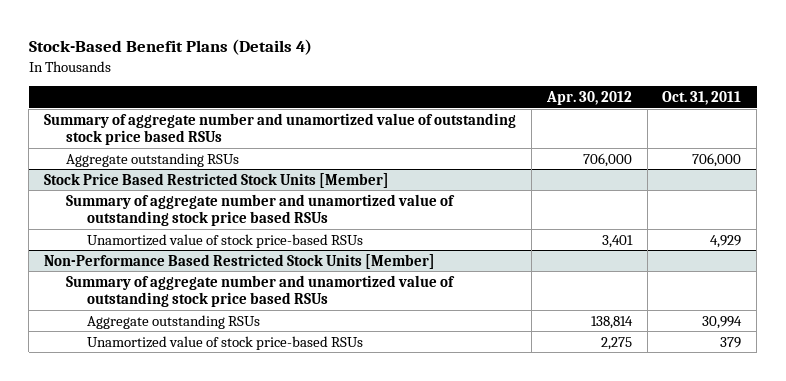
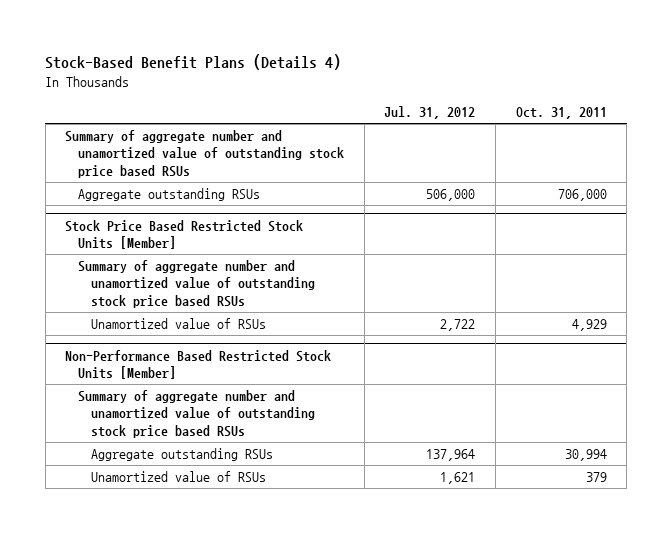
[545,91,632,106] Apr. 30, 2012 -> none
none -> [384,106,476,120] Jul. 31, 2012
[86,233,363,248] Unamortized value of stock price-based RSUs -> [90,317,266,329] Unamortized value of RSUs
[86,335,363,350] Unamortized value of stock price-based RSUs -> [90,470,266,482] Unamortized value of RSUs

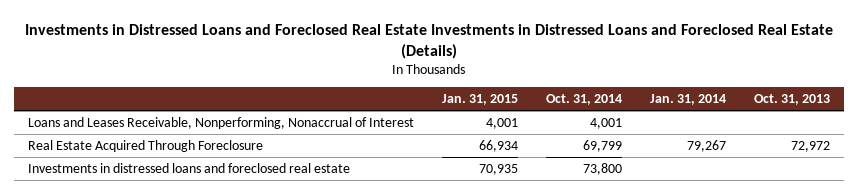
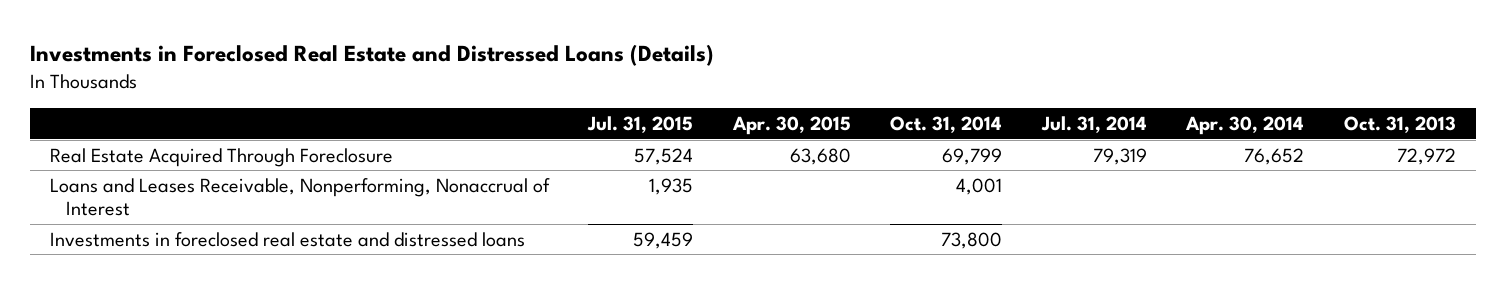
[24,23,833,59] Investments in Distressed Loans and Foreclosed Real Estate Investments in Distressed Loans and Foreclosed Real Estate (Details) -> [30,44,715,67] Investments in Foreclosed Real Estate and Distressed Loans (Details)
[441,94,518,106] Jan. 31, 2015 -> none
[649,94,726,106] Jan. 31, 2014 -> none
none -> [587,116,694,134] Jul. 31, 2015
none -> [731,116,851,136] Apr. 30, 2015
none -> [1040,116,1147,134] Jul. 31, 2014
none -> [1185,116,1305,136] Apr. 30, 2014
[27,116,414,129] Loans and Leases Receivable, Nonperforming, Nonaccrual of Interest -> [49,177,550,217] Loans and Leases Receivable, Nonperforming, Nonaccrual of Interest
[27,162,350,173] Investments in distressed loans and foreclosed real estate -> [49,231,525,247] Investments in foreclosed real estate and distressed loans

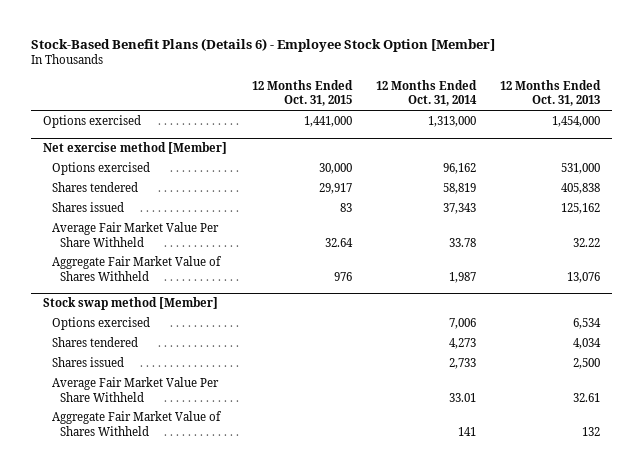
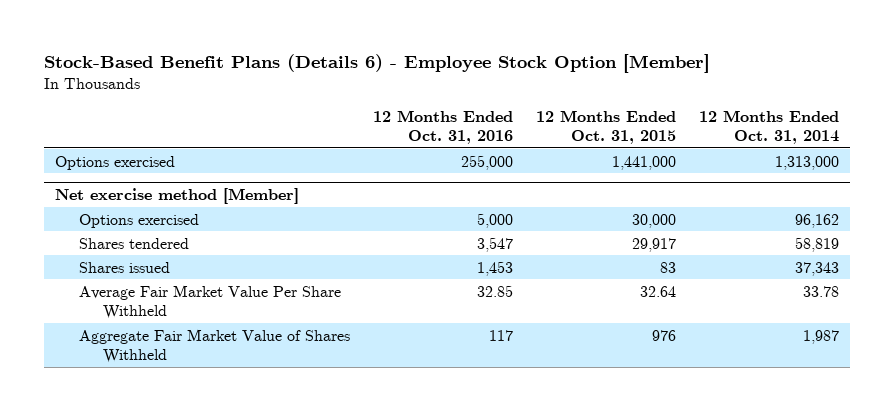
[499,79,601,107] 12 Months Ended Oct. 31, 2013 -> none
none -> [373,109,514,145] 12 Months Ended Oct. 31, 2016
[43,297,219,311] Stock swap method [Member] -> none
[51,316,150,330] Options exercised -> none
[51,336,138,347] Shares tendered -> none
[51,356,124,367] Shares issued -> none
[51,376,219,402] Average Fair Market Value Per Share Withheld -> none
[51,410,222,436] Aggregate Fair Market Value of Shares Withheld -> none

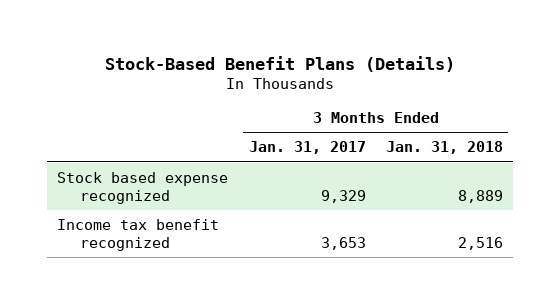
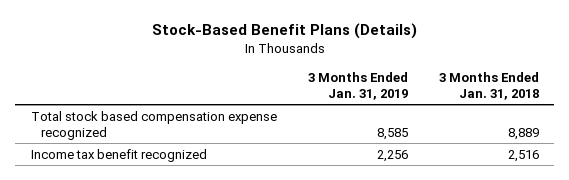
[248,141,366,155] Jan. 31, 2017 -> none
none -> [307,71,408,100] 3 Months Ended Jan. 31, 2019
[57,171,229,204] Stock based expense recognized -> [30,110,277,140] Total stock based compensation expense recognized

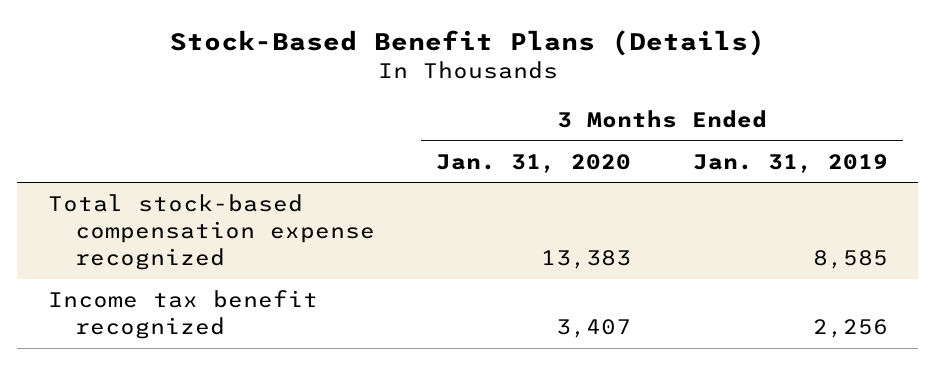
[438,71,539,100] 3 Months Ended Jan. 31, 2018 -> none
none -> [436,153,632,173] Jan. 31, 2020
[30,110,277,140] Total stock based compensation expense recognized -> [47,194,376,271] Total stock-based compensation expense recognized

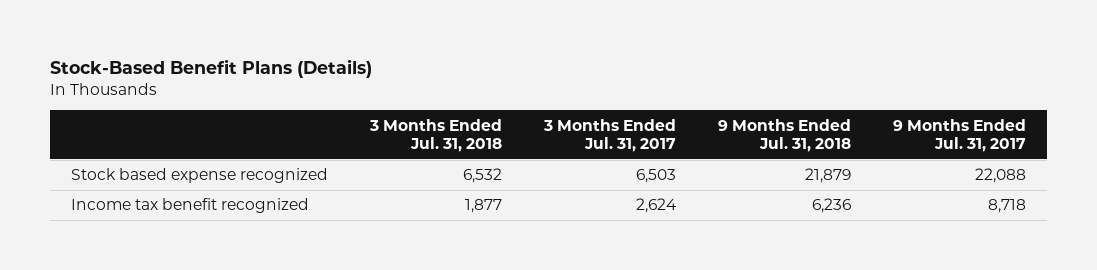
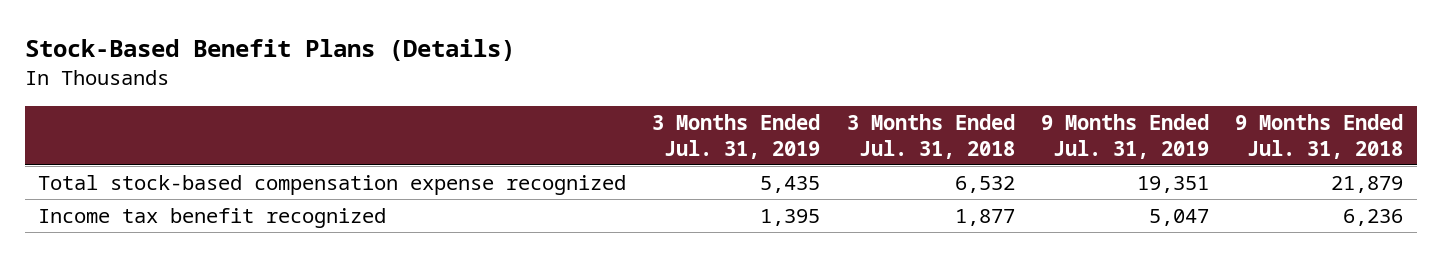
[542,118,676,153] 3 Months Ended Jul. 31, 2017 -> none
[892,118,1026,153] 9 Months Ended Jul. 31, 2017 -> none
none -> [652,113,821,159] 3 Months Ended Jul. 31, 2019
none -> [1041,113,1210,159] 9 Months Ended Jul. 31, 2019
[70,168,328,184] Stock based expense recognized -> [37,174,626,195] Total stock-based compensation expense recognized

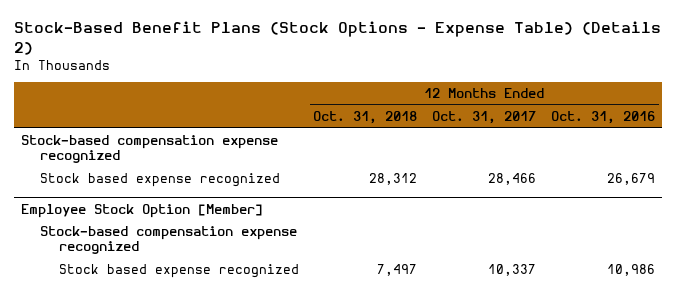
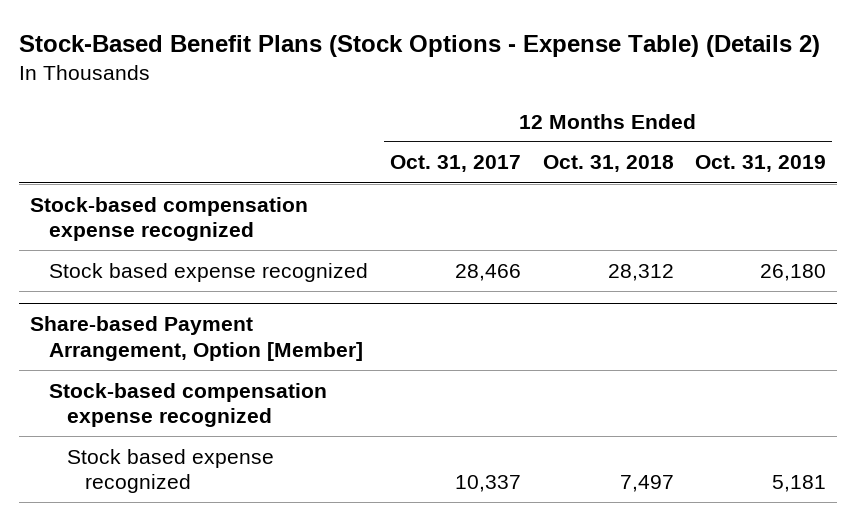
[551,111,656,125] Oct. 31, 2016 -> none
none -> [695,155,827,173] Oct. 31, 2019
[21,203,264,218] Employee Stock Option [Member] -> [30,316,363,361] Share-based Payment Arrangement, Option [Member]

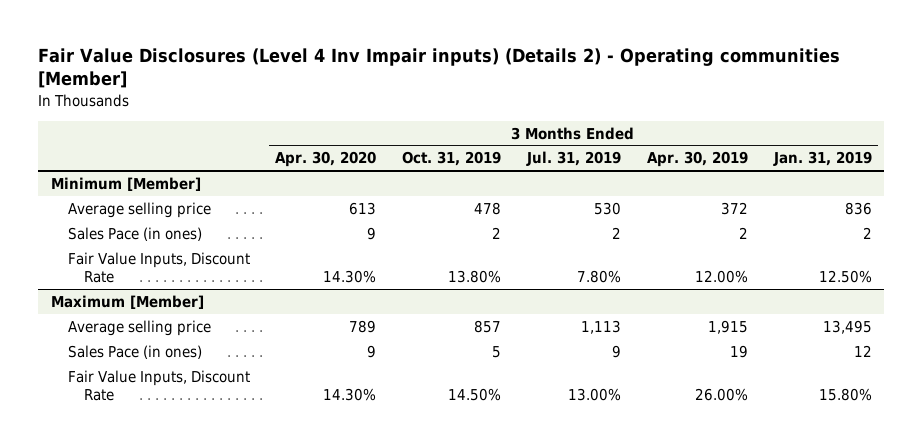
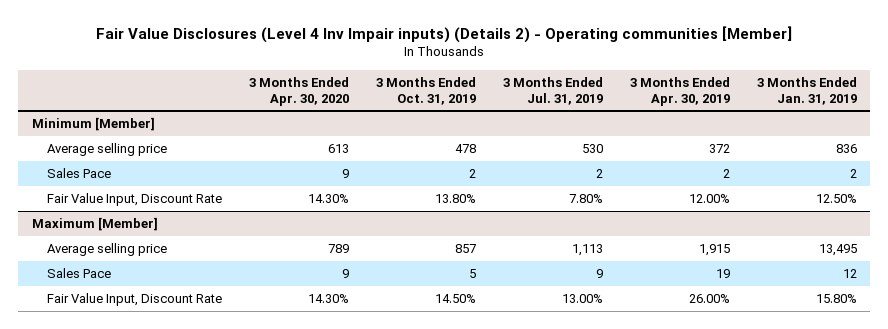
[67,226,202,241] Sales Pace (in ones) -> [47,168,112,179] Sales Pace
[67,251,250,283] Fair Value Inputs, Discount Rate -> [47,193,223,207] Fair Value Input, Discount Rate
[67,344,202,359] Sales Pace (in ones) -> [47,268,112,279] Sales Pace
[67,369,250,401] Fair Value Inputs, Discount Rate -> [47,293,223,307] Fair Value Input, Discount Rate

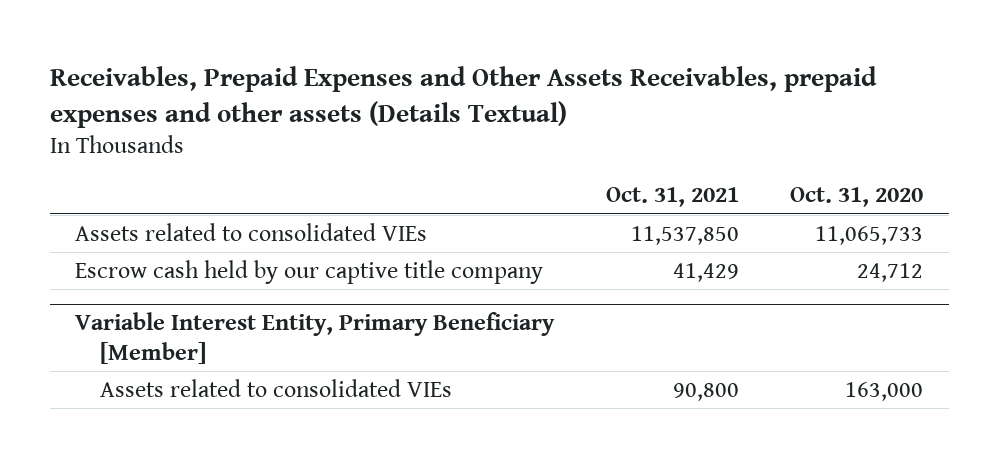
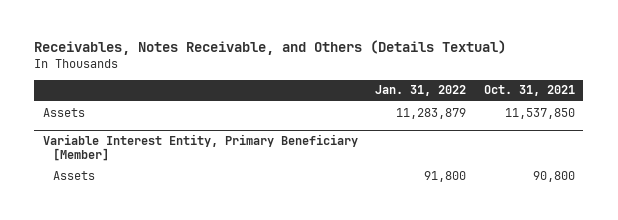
[49,65,877,129] Receivables, Prepaid Expenses and Other Assets Receivables, prepaid expenses and other assets (Details Textual) -> [34,40,507,56] Receivables, Notes Receivable, and Others (Details Textual)
[790,187,924,208] Oct. 31, 2020 -> none
none -> [375,85,467,97] Jan. 31, 2022
[75,259,544,284] Escrow cash held by our captive title company -> none
[75,222,428,241] Assets related to consolidated VIEs -> [42,107,85,117] Assets
[99,378,452,397] Assets related to consolidated VIEs -> [53,170,96,180] Assets

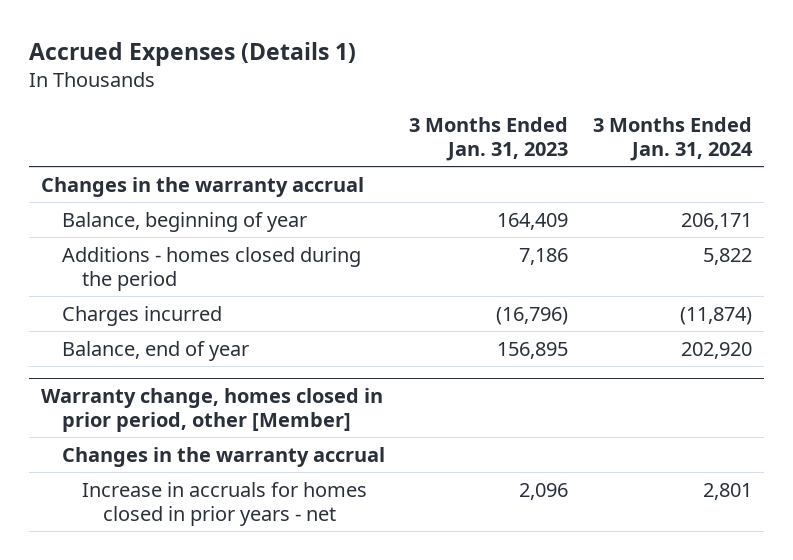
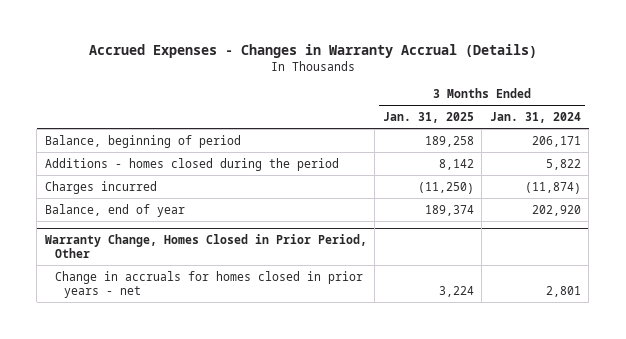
[28,41,356,66] Accrued Expenses (Details 1) -> [88,43,537,58] Accrued Expenses - Changes in Warranty Accrual (Details)
[409,116,569,162] 3 Months Ended Jan. 31, 2023 -> none
none -> [382,111,474,123] Jan. 31, 2025
[40,176,364,197] Changes in the warranty accrual -> none
[61,211,307,232] Balance, beginning of year -> [44,134,241,148] Balance, beginning of period
[61,446,385,467] Changes in the warranty accrual -> none
[40,387,383,432] Warranty change, homes closed in prior period, other [Member] -> [44,233,367,258] Warranty Change, Homes Closed in Prior Period, Other
[82,481,368,526] Increase in accruals for homes closed in prior years - net -> [54,270,363,298] Change in accruals for homes closed in prior years - net

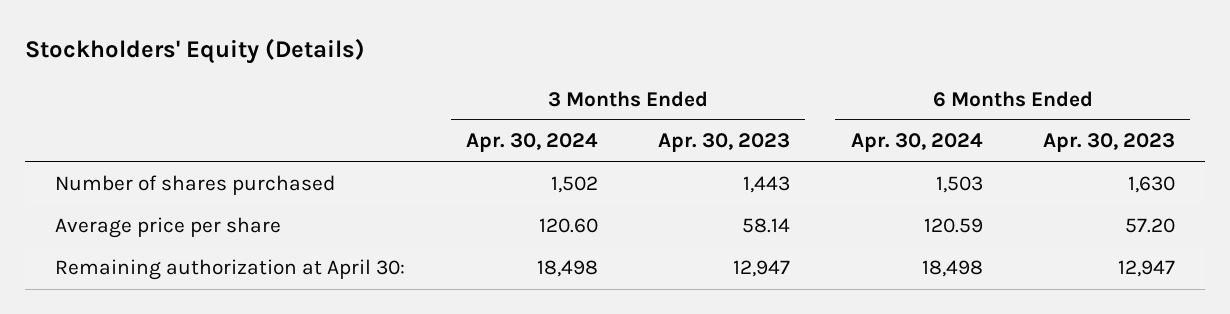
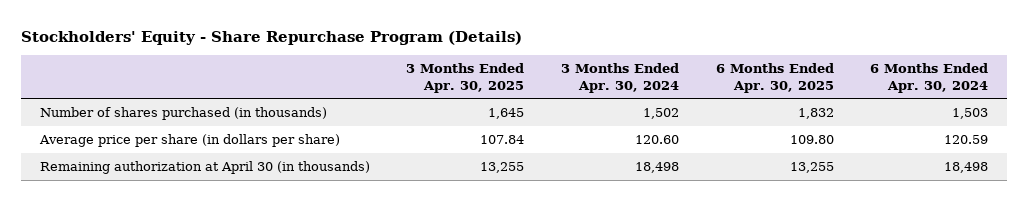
[24,38,365,65] Stockholders' Equity (Details) -> [21,30,523,45] Stockholders' Equity - Share Repurchase Program (Details)
[658,133,791,153] Apr. 30, 2023 -> none
[1043,133,1176,153] Apr. 30, 2023 -> none
none -> [406,63,525,93] 3 Months Ended Apr. 30, 2025
none -> [715,63,834,93] 6 Months Ended Apr. 30, 2025
[55,175,336,196] Number of shares purchased -> [39,107,327,121] Number of shares purchased (in thousands)
[55,217,282,239] Average price per share -> [38,134,340,148] Average price per share (in dollars per share)
[55,259,406,281] Remaining authorization at April 30: -> [39,161,370,175] Remaining authorization at April 30 (in thousands)

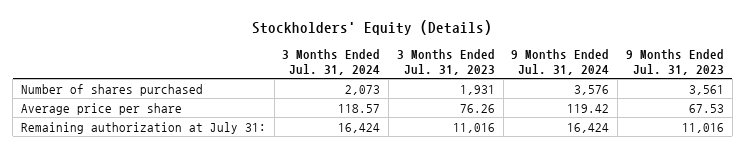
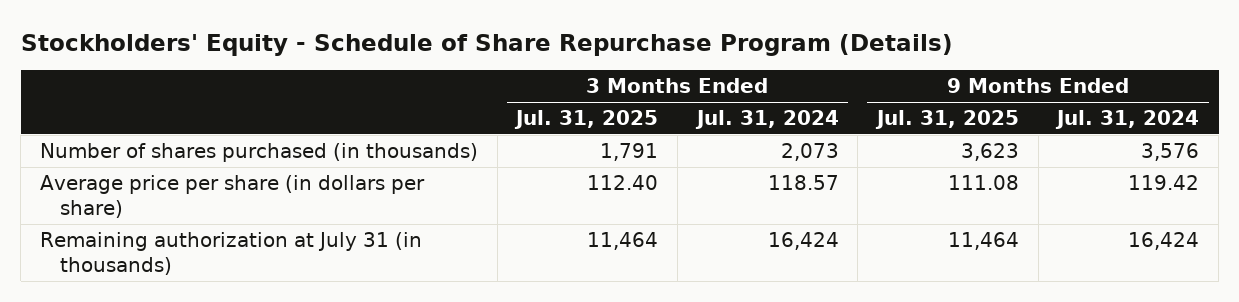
[252,20,493,36] Stockholders' Equity (Details) -> [20,34,953,57] Stockholders' Equity - Schedule of Share Repurchase Program (Details)
[396,49,495,75] 3 Months Ended Jul. 31, 2023 -> none
[625,49,724,75] 9 Months Ended Jul. 31, 2023 -> none
none -> [514,110,659,130] Jul. 31, 2025
none -> [874,110,1019,130] Jul. 31, 2025
[20,83,203,96] Number of shares purchased -> [39,142,478,162] Number of shares purchased (in thousands)
[20,102,182,115] Average price per share -> [39,174,425,218] Average price per share (in dollars per share)
[20,121,266,134] Remaining authorization at July 31: -> [39,231,422,275] Remaining authorization at July 31 (in thousands)

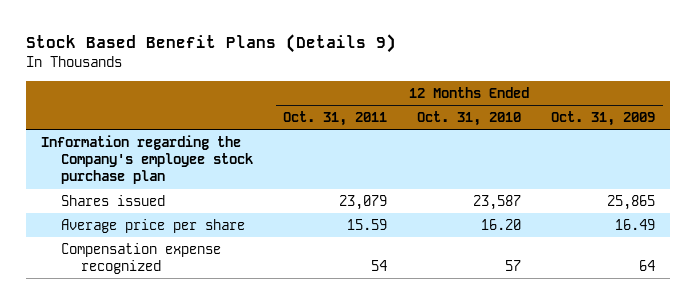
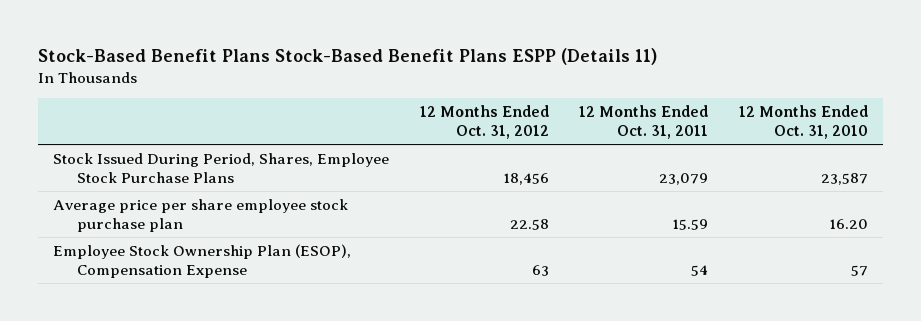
[26,33,397,53] Stock Based Benefit Plans (Details 9) -> [37,47,657,65] Stock-Based Benefit Plans Stock-Based Benefit Plans ESPP (Details 11)
[551,111,656,127] Oct. 31, 2009 -> none
none -> [419,105,549,140] 12 Months Ended Oct. 31, 2012
[41,134,254,185] Information regarding the Company's employee stock purchase plan -> none
[61,194,166,206] Shares issued -> [53,152,390,183] Stock Issued During Period, Shares, Employee Stock Purchase Plans
[61,218,246,233] Average price per share -> [53,198,349,232] Average price per share employee stock purchase plan
[61,242,222,275] Compensation expense recognized -> [53,243,352,278] Employee Stock Ownership Plan (ESOP), Compensation Expense

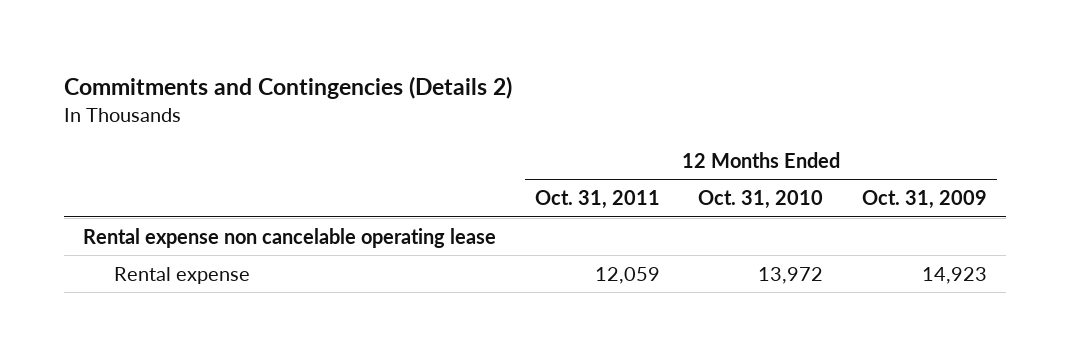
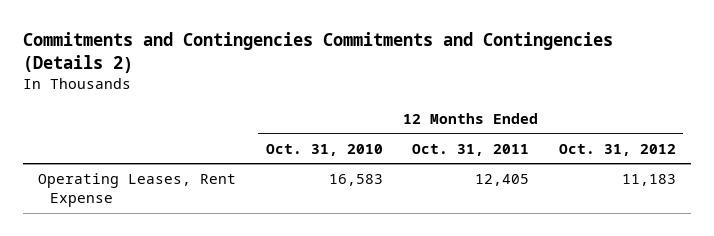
[63,76,512,100] Commitments and Contingencies (Details 2) -> [23,32,614,74] Commitments and Contingencies Commitments and Contingencies (Details 2)
[862,190,988,210] Oct. 31, 2009 -> none
none -> [559,143,677,156] Oct. 31, 2012
[83,227,497,248] Rental expense non cancelable operating lease -> none
[114,266,251,284] Rental expense -> [38,173,237,208] Operating Leases, Rent Expense
[594,266,660,284] 12,059 -> [475,174,530,187] 12,405
[758,266,824,284] 13,972 -> [328,174,383,187] 16,583

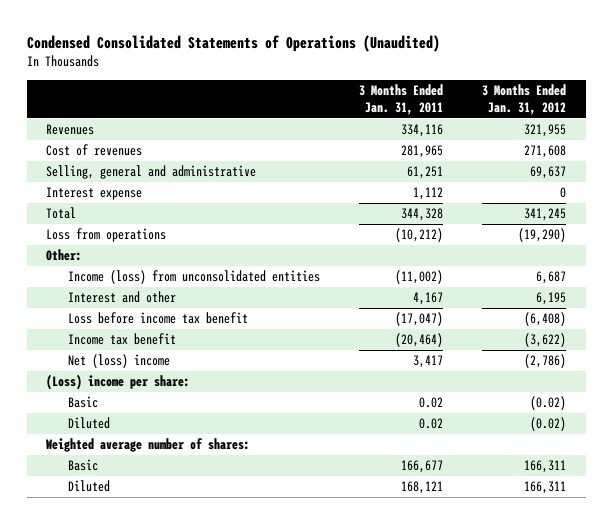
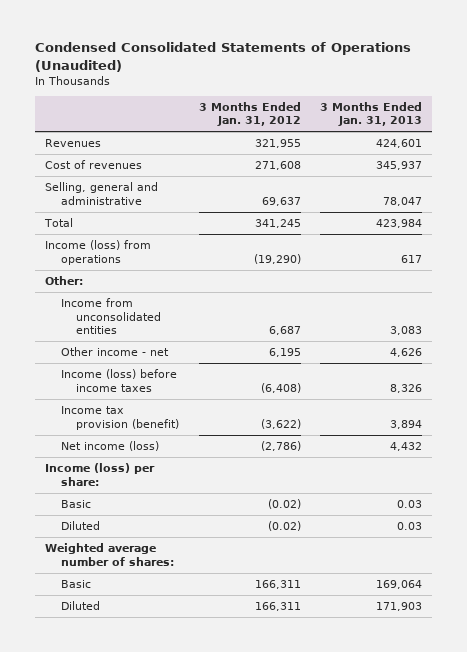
[359,84,444,115] 3 Months Ended Jan. 31, 2011 -> none
none -> [319,101,422,127] 3 Months Ended Jan. 31, 2013
[46,187,143,201] Interest expense -> none
[46,228,167,243] Loss from operations -> [44,240,151,265] Income (loss) from operations
[68,270,321,285] Income (loss) from unconsolidated entities -> [60,298,162,335] Income from unconsolidated entities
[68,291,177,304] Interest and other -> [60,347,169,357] Other income - net
[68,312,249,325] Loss before income tax benefit -> [60,369,177,392] Income (loss) before income taxes
[68,333,177,346] Income tax benefit -> [60,406,180,430] Income tax provision (benefit)
[68,354,171,369] Net (loss) income -> [60,441,159,452] Net income (loss)
[46,374,191,391] (Loss) income per share: -> [44,463,155,486] Income (loss) per share:

